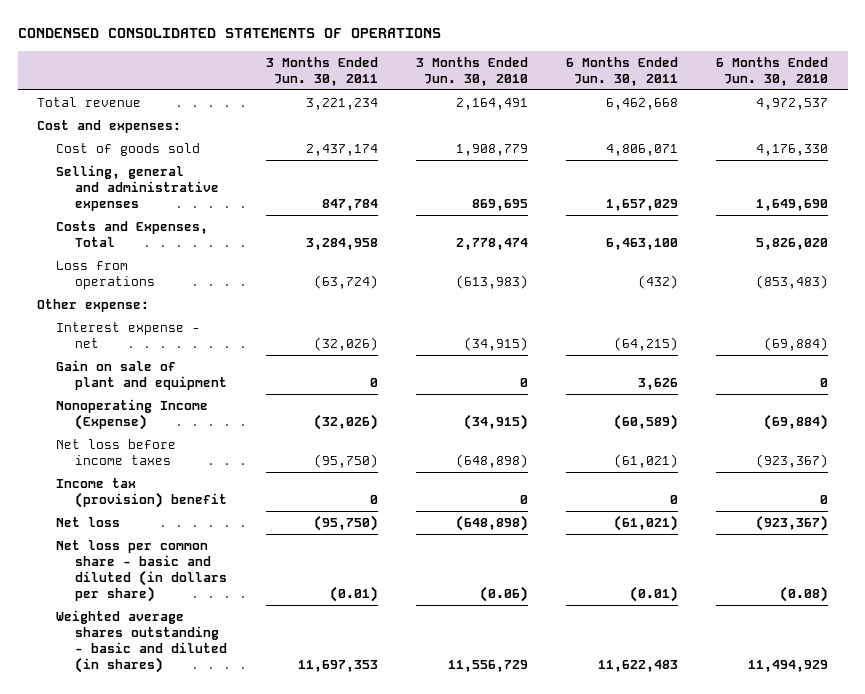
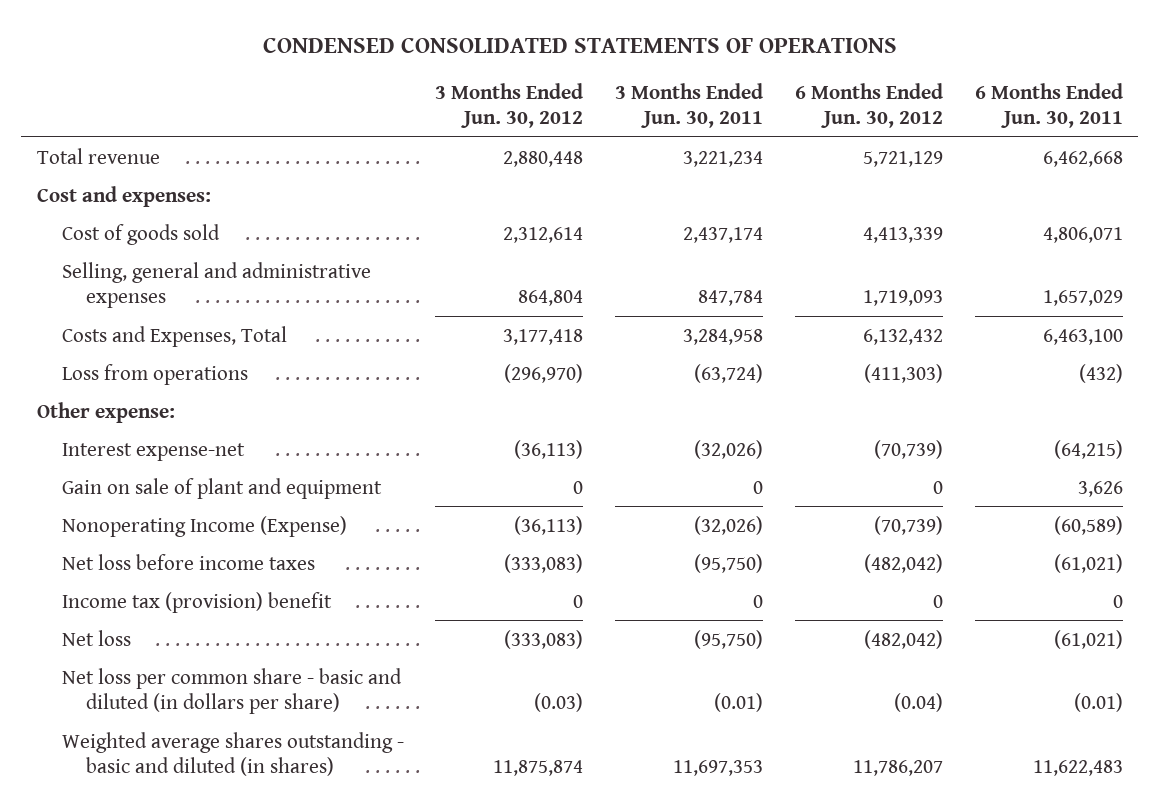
[415,56,528,86] 3 Months Ended Jun. 30, 2010 -> none
[716,56,829,86] 6 Months Ended Jun. 30, 2010 -> none
none -> [435,82,584,128] 3 Months Ended Jun. 30, 2012
none -> [794,82,943,128] 6 Months Ended Jun. 30, 2012
[56,321,201,349] Interest expense - net -> [61,442,245,461] Interest expense-net

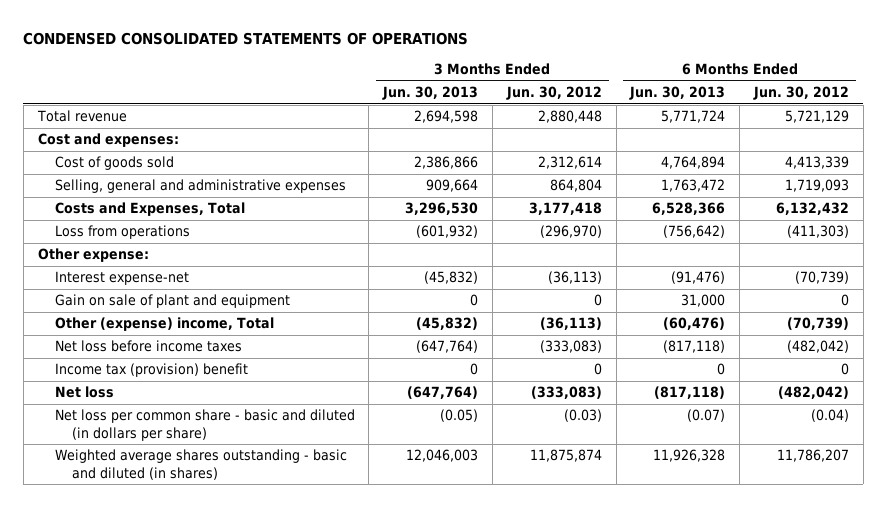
[615,82,764,128] 3 Months Ended Jun. 30, 2011 -> none
[974,82,1123,128] 6 Months Ended Jun. 30, 2011 -> none
none -> [382,85,479,100] Jun. 30, 2013
none -> [629,85,726,100] Jun. 30, 2013
[61,515,347,537] Nonoperating Income (Expense) -> [54,317,274,332] Other (expense) income, Total

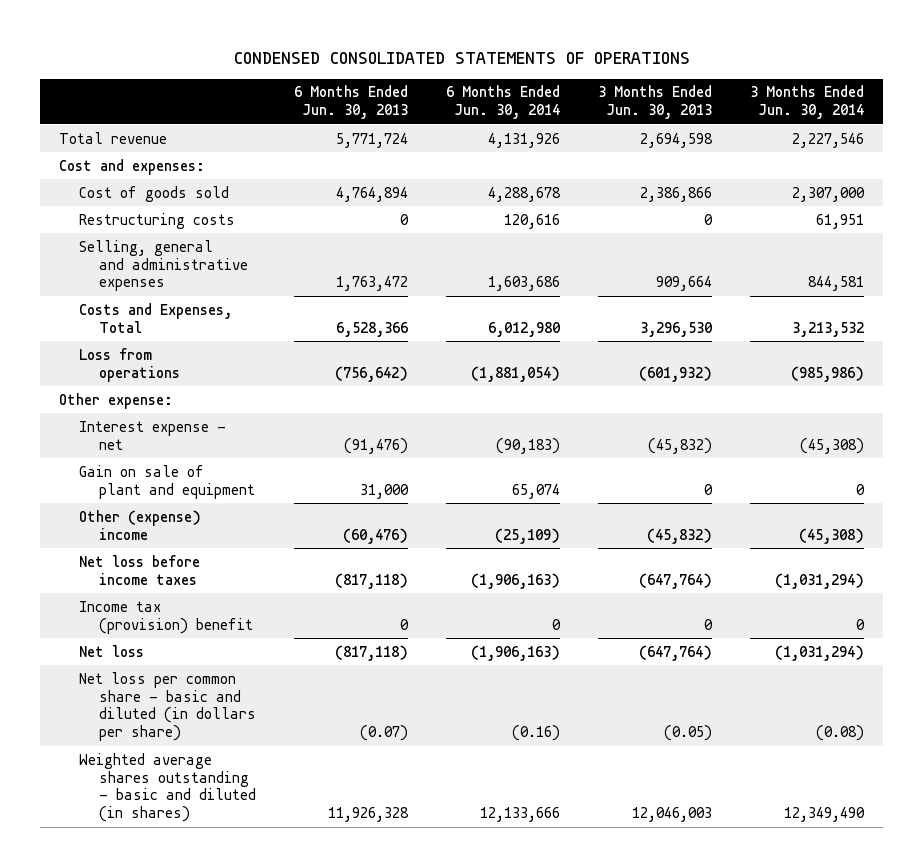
[505,85,602,100] Jun. 30, 2012 -> none
[752,85,849,100] Jun. 30, 2012 -> none
none -> [446,85,561,120] 6 Months Ended Jun. 30, 2014
none -> [750,85,865,120] 3 Months Ended Jun. 30, 2014
none -> [79,212,236,229] Restructuring costs
[54,271,189,286] Interest expense-net -> [79,420,227,450] Interest expense - net
[54,317,274,332] Other (expense) income, Total -> [79,509,202,540] Other (expense) income

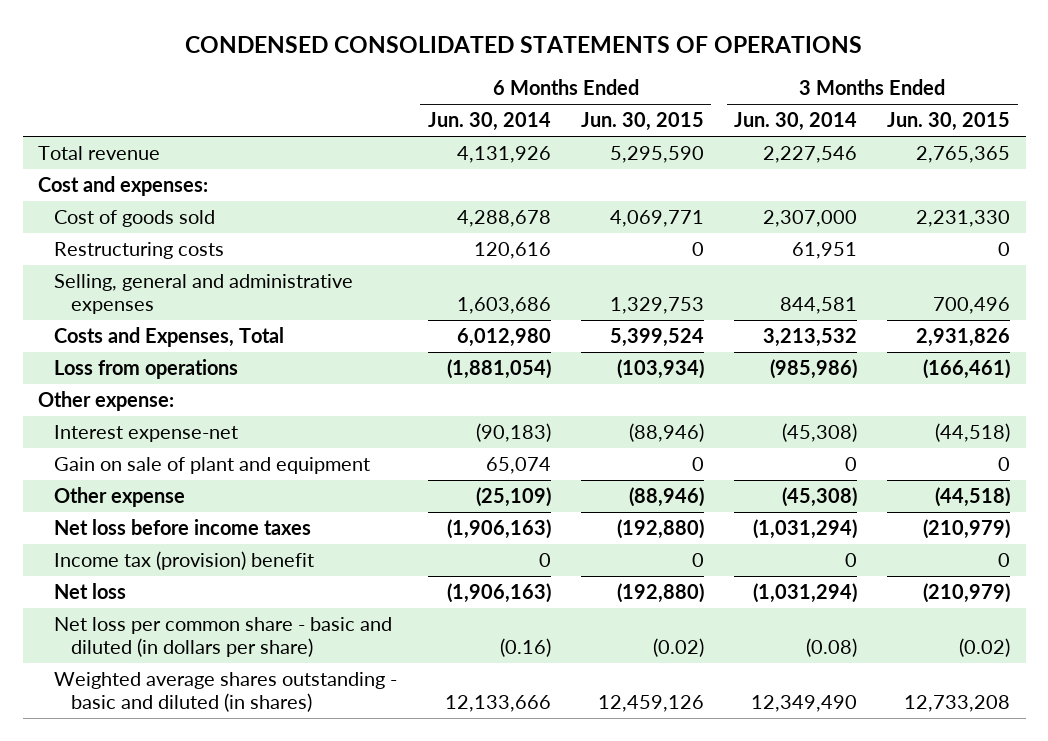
[293,85,408,120] 6 Months Ended Jun. 30, 2013 -> none
[598,85,713,120] 3 Months Ended Jun. 30, 2013 -> none
none -> [580,112,704,132] Jun. 30, 2015
none -> [887,112,1011,132] Jun. 30, 2015
[79,420,227,450] Interest expense - net -> [54,425,239,443] Interest expense-net
[79,509,202,540] Other (expense) income -> [54,487,186,508] Other expense

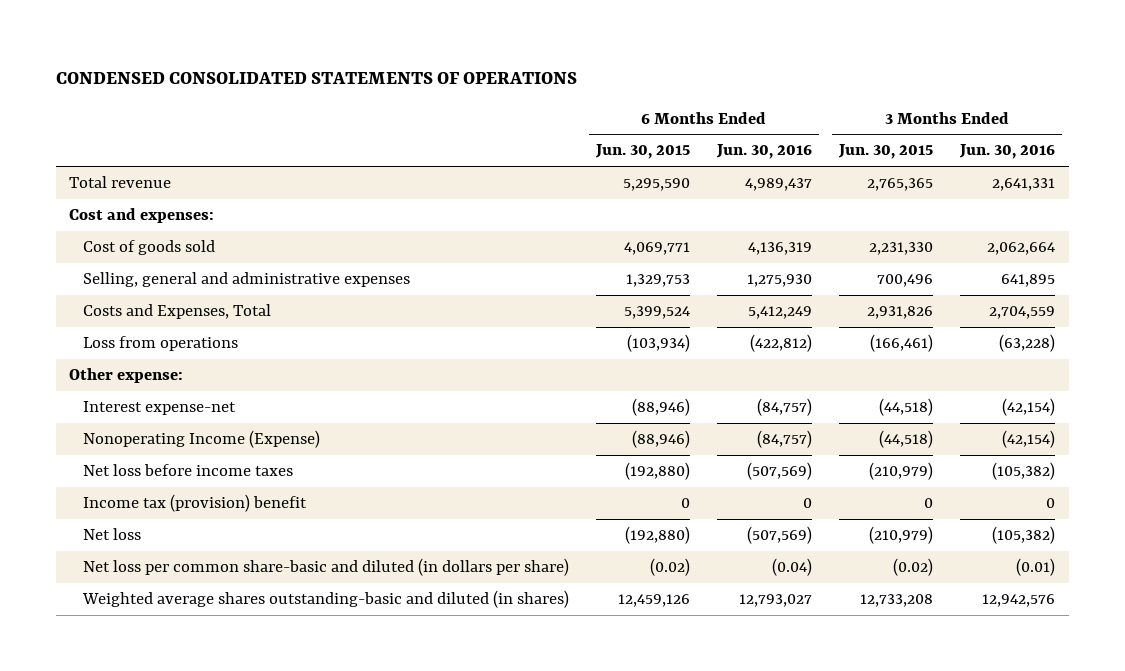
[427,112,551,132] Jun. 30, 2014 -> none
[734,112,858,132] Jun. 30, 2014 -> none
none -> [716,144,813,160] Jun. 30, 2016
none -> [959,144,1056,160] Jun. 30, 2016
[54,242,225,260] Restructuring costs -> none
[54,457,371,475] Gain on sale of plant and equipment -> none
[54,487,186,508] Other expense -> [82,430,320,449] Nonoperating Income (Expense)
[54,617,393,658] Net loss per common share - basic and diluted (in dollars per share) -> [82,558,569,577] Net loss per common share-basic and diluted (in dollars per share)
[54,672,398,713] Weighted average shares outstanding - basic and diluted (in shares) -> [81,590,569,609] Weighted average shares outstanding-basic and diluted (in shares)

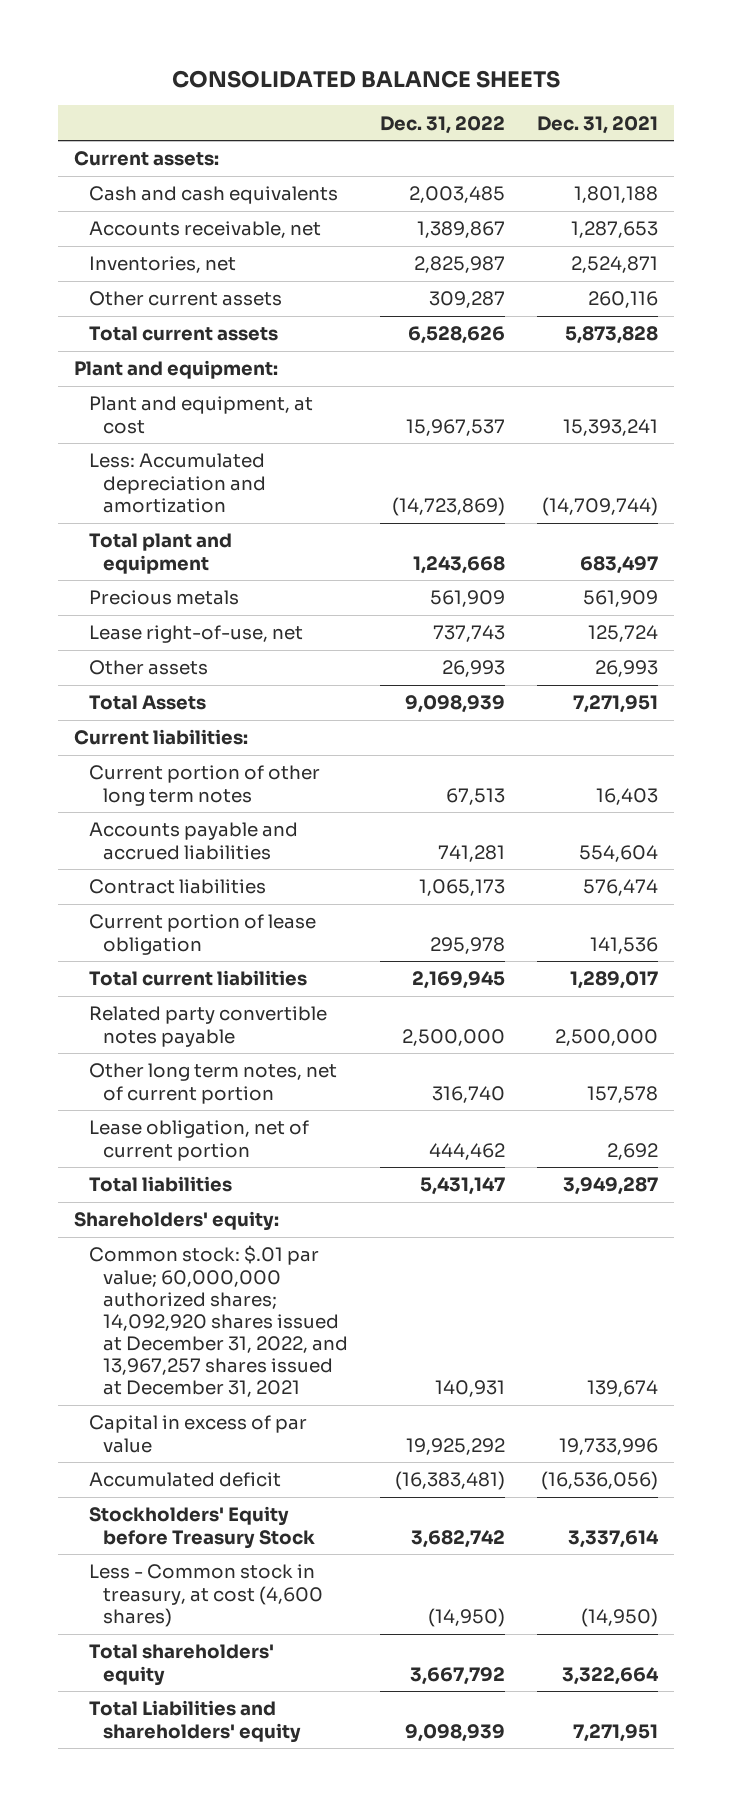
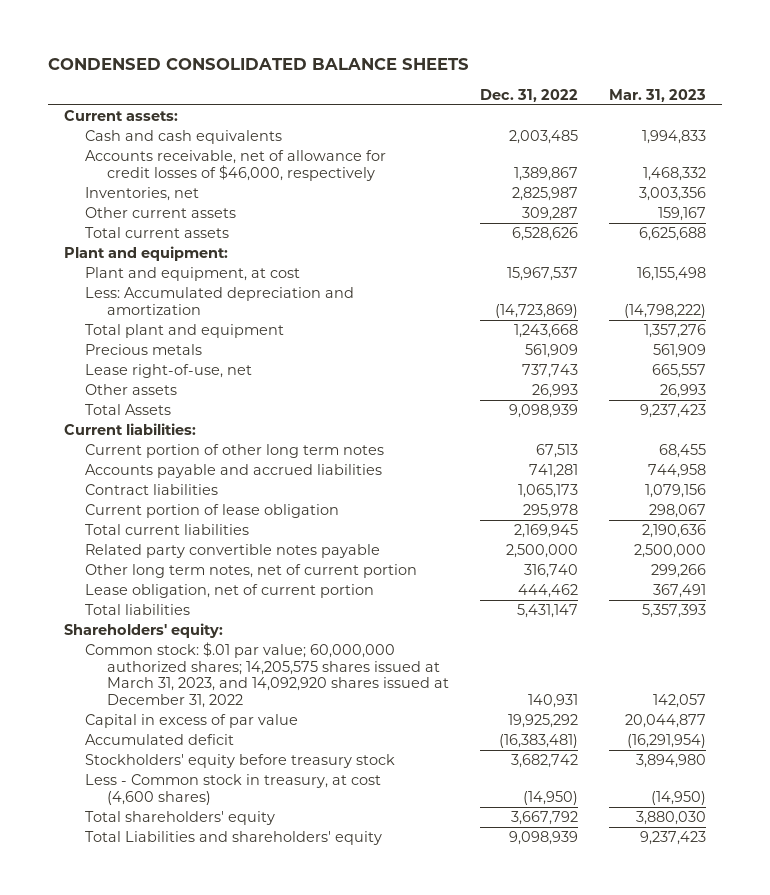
[171,69,560,88] CONSOLIDATED BALANCE SHEETS -> [48,58,470,71] CONDENSED CONSOLIDATED BALANCE SHEETS
[536,115,658,134] Dec. 31, 2021 -> none
none -> [609,88,707,102] Mar. 31, 2023
[88,221,321,239] Accounts receivable, net -> [85,150,387,181] Accounts receivable, net of allowance for credit losses of $46,000, respectively
[88,1245,349,1397] Common stock: $.01 par value; 60,000,000 authorized shares; 14,092,920 shares issued at December 31, 2022, and 13,967,257 shares issued at December 31, 2021 -> [85,642,449,709] Common stock: $.01 par value; 60,000,000 authorized shares; 14,205,575 shares issued at March 31, 2023, and 14,092,920 shares issued at December 31, 2022
[88,1506,316,1549] Stockholders' Equity before Treasury Stock -> [85,754,396,769] Stockholders' equity before treasury stock

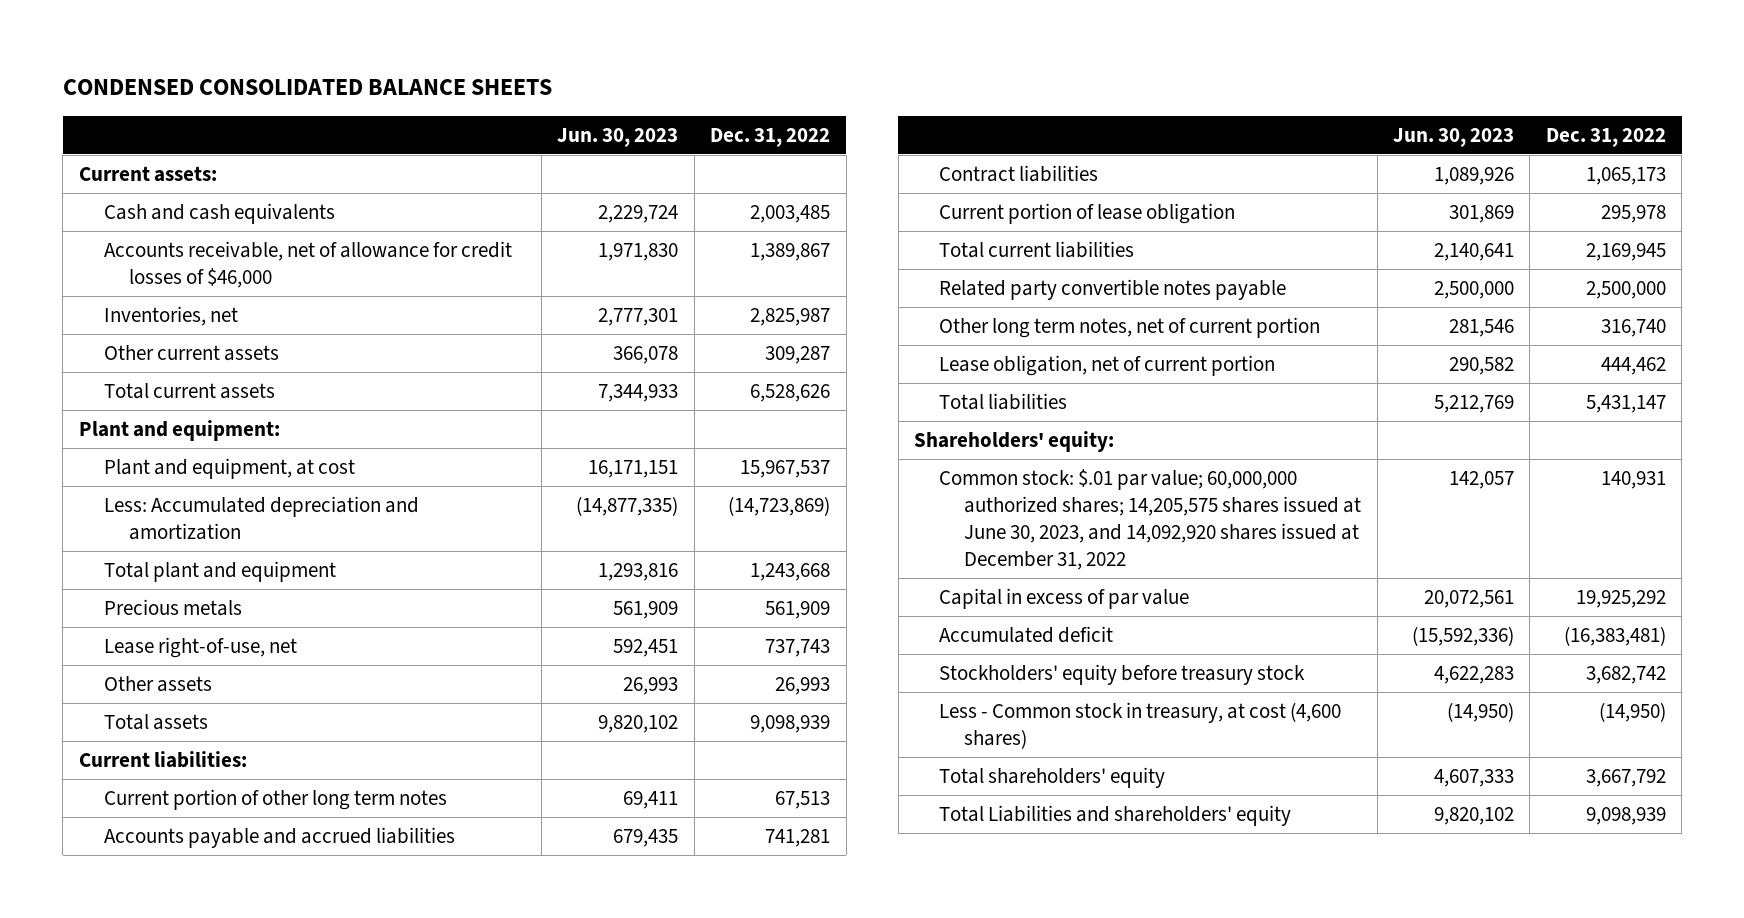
[609,88,707,102] Mar. 31, 2023 -> none
none -> [557,127,679,147] Jun. 30, 2023
[85,150,387,181] Accounts receivable, net of allowance for credit losses of $46,000, respectively -> [103,240,512,288] Accounts receivable, net of allowance for credit losses of $46,000
[85,404,172,416] Total Assets -> [103,713,208,730] Total assets
[85,642,449,709] Common stock: $.01 par value; 60,000,000 authorized shares; 14,205,575 shares issued at March 31, 2023, and 14,092,920 shares issued at December 31, 2022 -> [939,468,1362,570] Common stock: $.01 par value; 60,000,000 authorized shares; 14,205,575 shares issued at June 30, 2023, and 14,092,920 shares issued at December 31, 2022

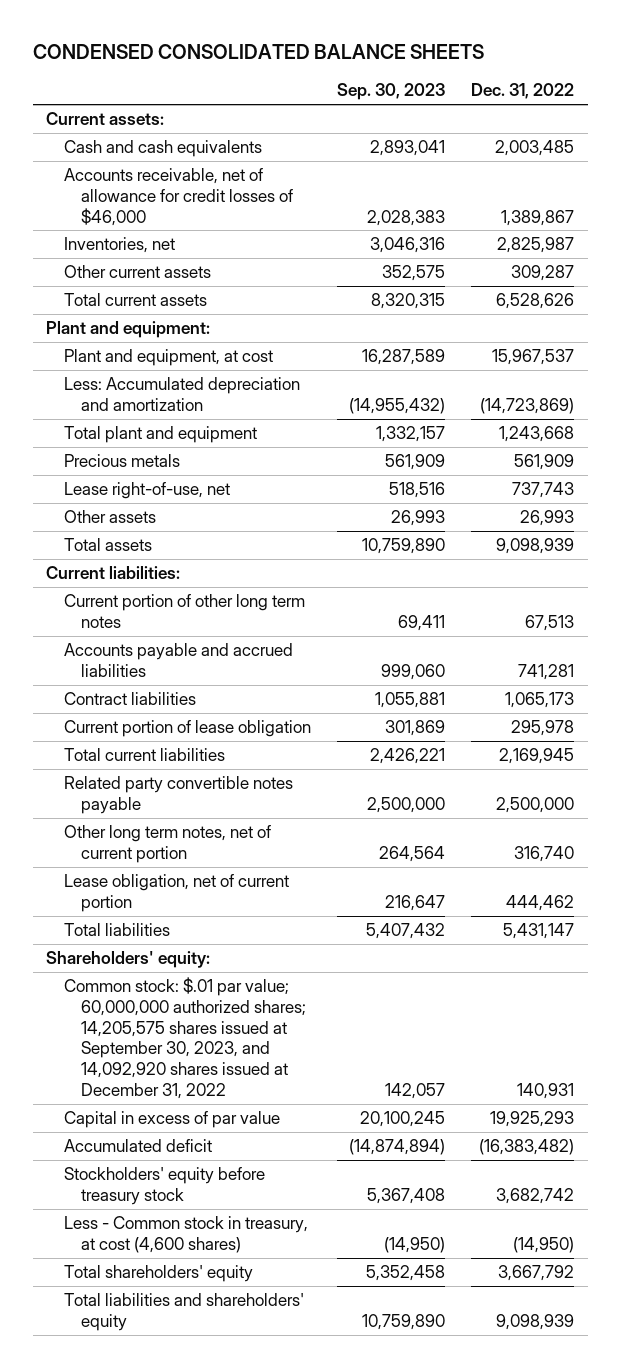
[557,127,679,147] Jun. 30, 2023 -> none
none -> [337,83,446,101] Sep. 30, 2023
[939,468,1362,570] Common stock: $.01 par value; 60,000,000 authorized shares; 14,205,575 shares issued at June 30, 2023, and 14,092,920 shares issued at December 31, 2022 -> [63,977,306,1099] Common stock: $.01 par value; 60,000,000 authorized shares; 14,205,575 shares issued at September 30, 2023, and 14,092,920 shares issued at December 31, 2022
[1575,589,1666,608] 19,925,292 -> [490,1111,575,1128] 19,925,293
[1563,625,1666,646] (16,383,481) -> [479,1139,575,1156] (16,383,482)
[939,804,1292,826] Total Liabilities and shareholders' equity -> [63,1293,304,1331] Total liabilities and shareholders' equity

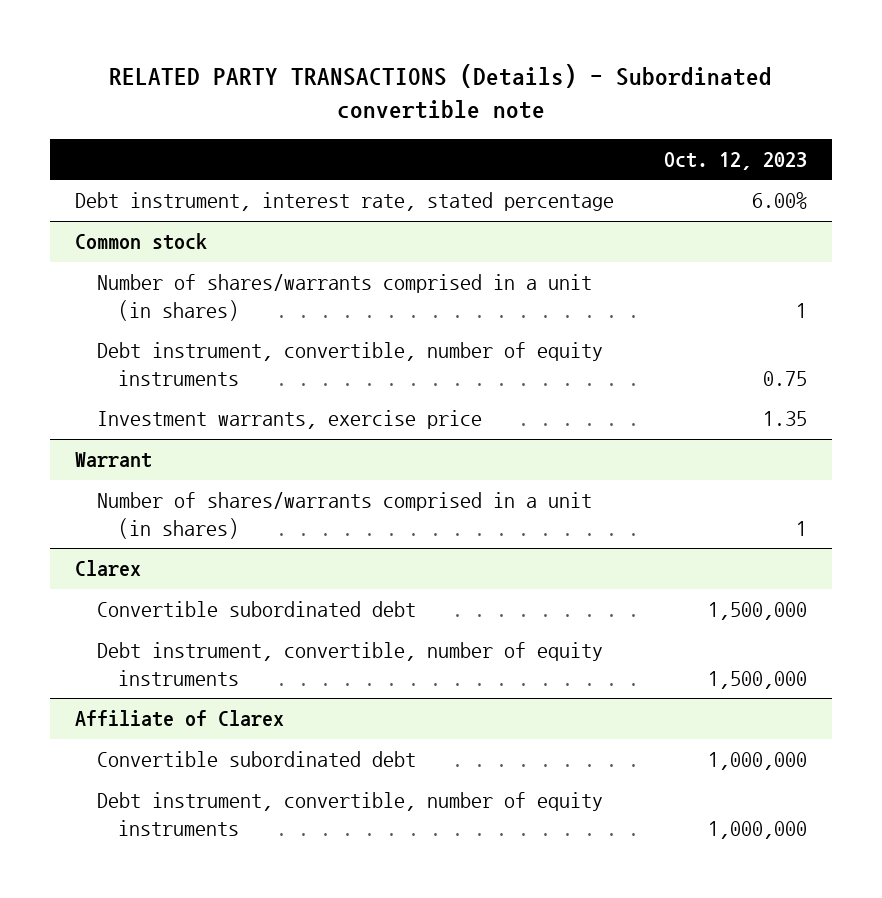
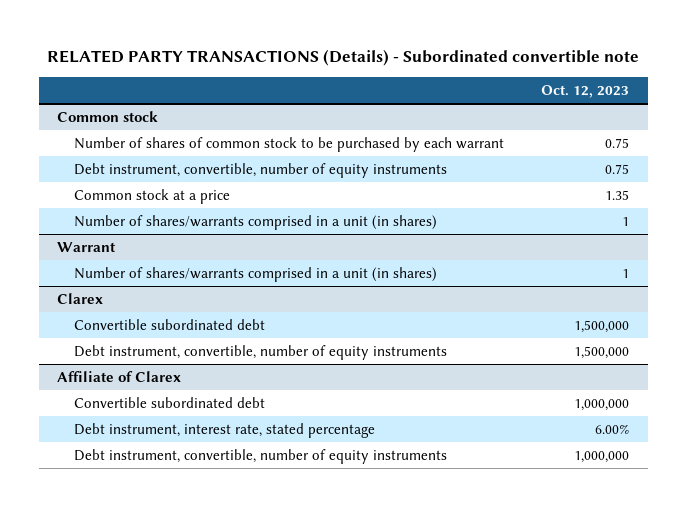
[74,192,614,212] Debt instrument, interest rate, stated percentage -> none
none -> [73,137,504,153] Number of shares of common stock to be purchased by each warrant
[96,410,482,430] Investment warrants, exercise price -> [73,189,230,205] Common stock at a price
[96,274,592,321] Number of shares/warrants comprised in a unit (in shares) -> [73,215,437,231] Number of shares/warrants comprised in a unit (in shares)
none -> [73,423,375,439] Debt instrument, interest rate, stated percentage

